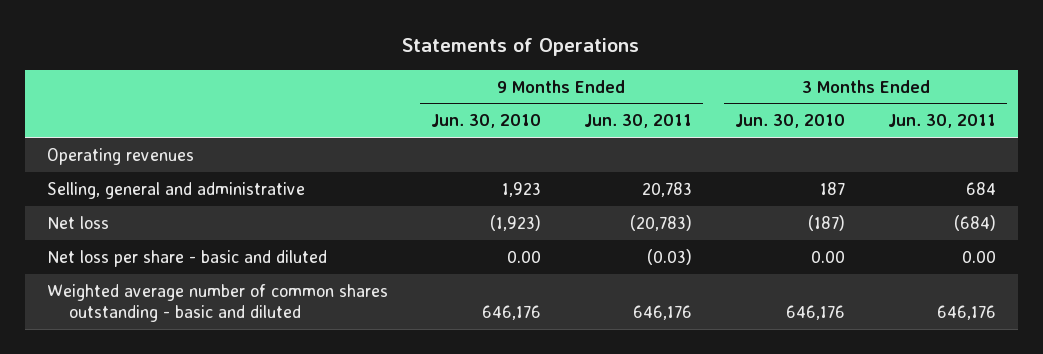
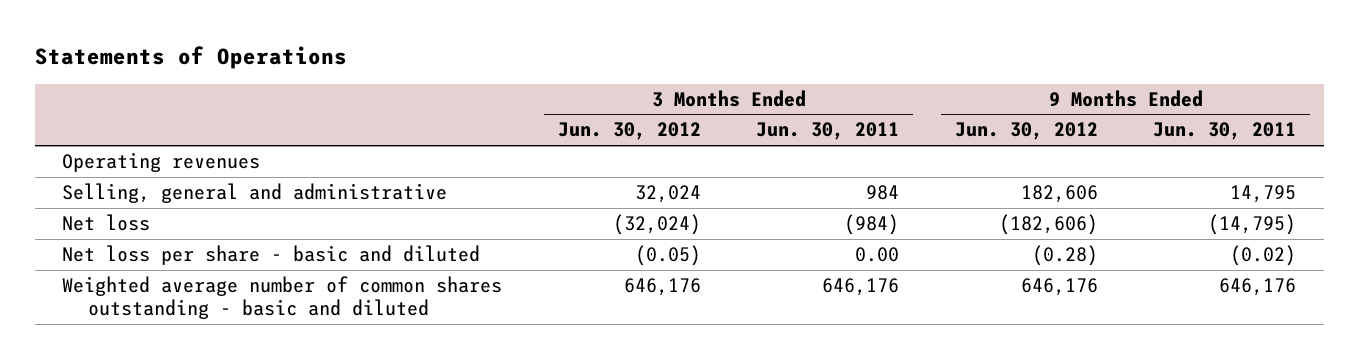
[430,114,541,129] Jun. 30, 2010 -> none
[734,114,845,129] Jun. 30, 2010 -> none
none -> [557,122,701,141] Jun. 30, 2012
none -> [954,122,1098,141] Jun. 30, 2012
[641,181,692,197] 20,783 -> [1230,185,1297,204] 14,795
[966,181,997,195] 684 -> [866,185,900,201] 984
[629,214,692,231] (20,783) -> [1208,214,1297,236] (14,795)
[954,214,997,231] (684) -> [844,214,900,236] (984)
[646,248,692,265] (0.03) -> [1230,245,1297,267] (0.02)

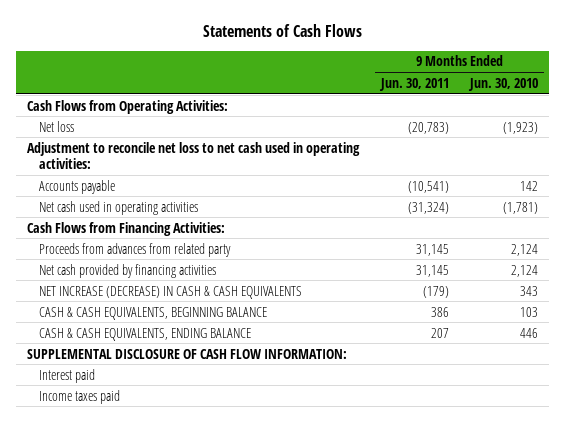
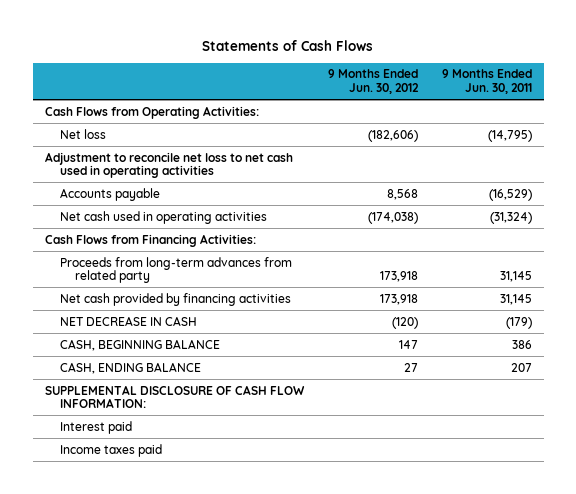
[468,77,539,91] Jun. 30, 2010 -> none
none -> [327,69,419,95] 9 Months Ended Jun. 30, 2012
[407,121,449,134] (20,783) -> [487,129,532,142] (14,795)
[26,141,360,169] Adjustment to reconcile net loss to net cash used in operating activities: -> [44,151,293,179] Adjustment to reconcile net loss to net cash used in operating activities
[407,180,449,193] (10,541) -> [488,188,532,201] (16,529)
[39,242,232,257] Proceeds from advances from related party -> [59,256,292,284] Proceeds from long-term advances from related party
[39,285,303,299] NET INCREASE (DECREASE) IN CASH & CASH EQUIVALENTS -> [59,315,197,326] NET DECREASE IN CASH
[39,306,268,320] CASH & CASH EQUIVALENTS, BEGINNING BALANCE -> [59,338,220,351] CASH, BEGINNING BALANCE
[39,327,252,341] CASH & CASH EQUIVALENTS, ENDING BALANCE -> [59,361,201,374] CASH, ENDING BALANCE

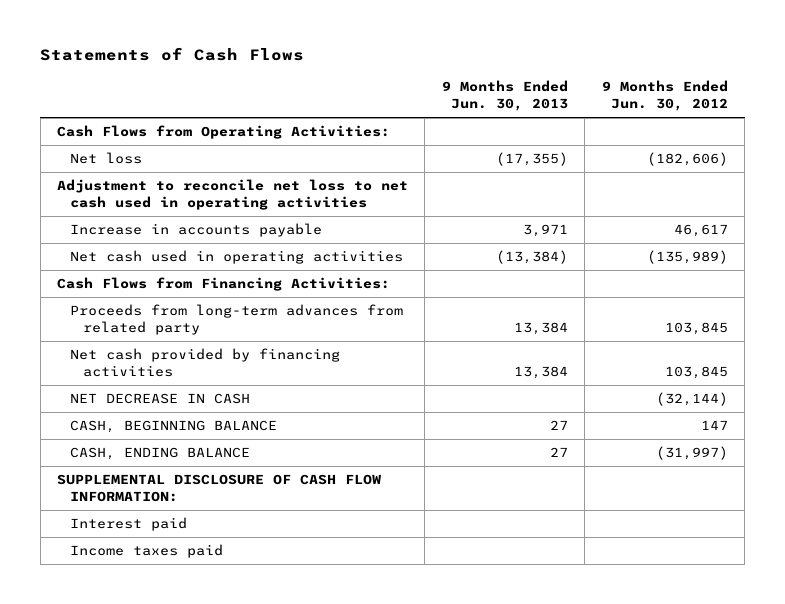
[441,69,532,95] 9 Months Ended Jun. 30, 2011 -> none
none -> [441,80,568,112] 9 Months Ended Jun. 30, 2013
[59,187,160,201] Accounts payable -> [70,222,323,237] Increase in accounts payable
[386,188,418,200] 8,568 -> [673,223,728,237] 46,617
[367,211,418,224] (174,038) -> [646,249,728,264] (135,989)
[379,271,418,283] 173,918 -> [664,321,728,335] 103,845
[379,293,418,305] 173,918 -> [664,365,728,379] 103,845
[391,316,418,329] (120) -> [655,391,728,406] (32,144)
[403,362,418,372] 27 -> [655,445,728,460] (31,997)

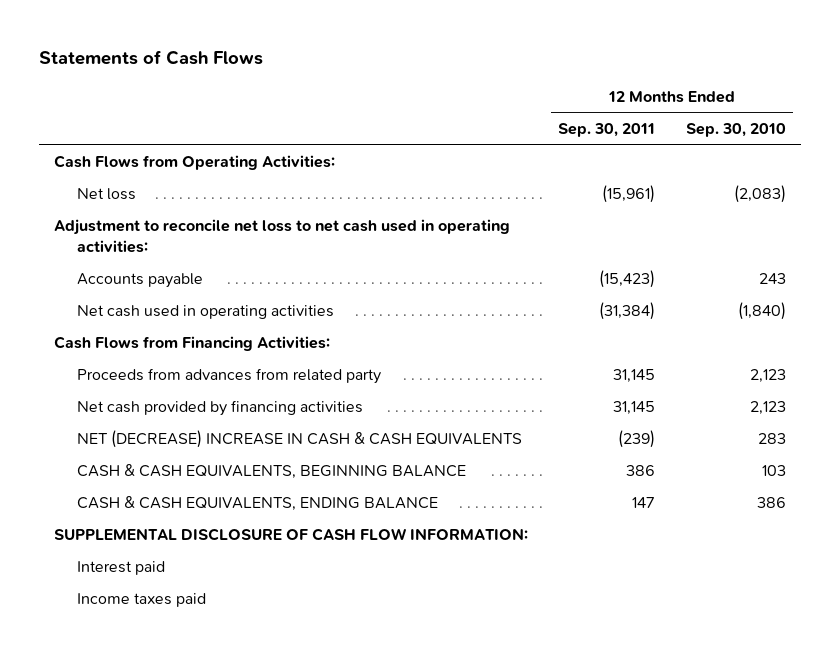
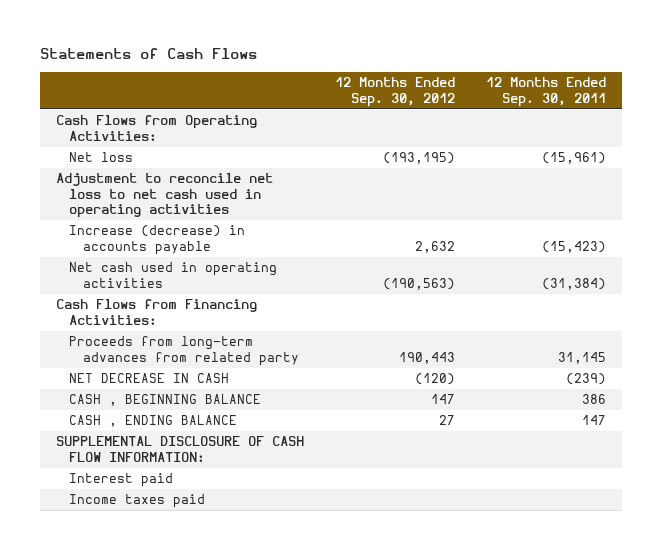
[685,122,786,137] Sep. 30, 2010 -> none
none -> [334,77,455,107] 12 Months Ended Sep. 30, 2012
[53,218,510,253] Adjustment to reconcile net loss to net cash used in operating activities: -> [55,173,273,219] Adjustment to reconcile net loss to net cash used in operating activities
[76,272,203,288] Accounts payable -> [69,225,246,255] Increase (decrease) in accounts payable
[76,399,363,416] Net cash provided by financing activities -> none
[76,367,381,384] Proceeds from advances from related party -> [69,336,300,366] Proceeds from long-term advances from related party
[76,429,522,448] NET (DECREASE) INCREASE IN CASH & CASH EQUIVALENTS -> [69,373,230,384] NET DECREASE IN CASH
[76,463,466,479] CASH & CASH EQUIVALENTS, BEGINNING BALANCE -> [69,394,262,407] CASH , BEGINNING BALANCE
[76,495,438,511] CASH & CASH EQUIVALENTS, ENDING BALANCE -> [69,415,238,428] CASH , ENDING BALANCE

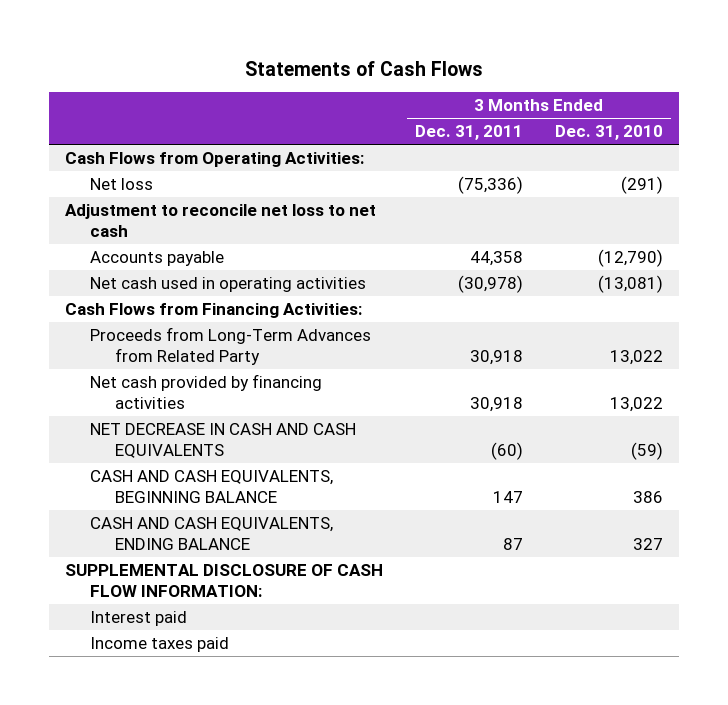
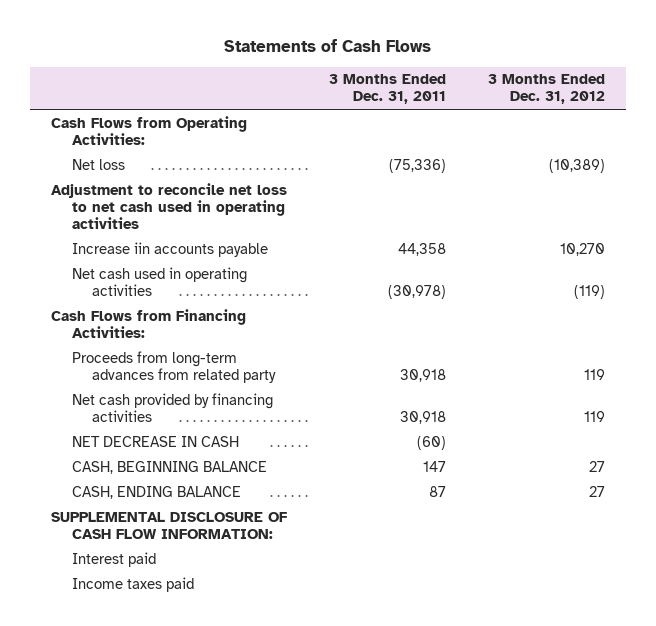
[554,125,663,141] Dec. 31, 2010 -> none
none -> [488,74,606,105] 3 Months Ended Dec. 31, 2012
[65,203,377,237] Adjustment to reconcile net loss to net cash -> [50,182,287,229] Adjustment to reconcile net loss to net cash used in operating activities
[90,250,225,266] Accounts payable -> [71,241,268,257] Increase iin accounts payable
[90,326,372,365] Proceeds from Long-Term Advances from Related Party -> [71,350,277,383] Proceeds from long-term advances from related party
[90,422,357,458] NET DECREASE IN CASH AND CASH EQUIVALENTS -> [71,435,239,447] NET DECREASE IN CASH
[90,469,334,503] CASH AND CASH EQUIVALENTS, BEGINNING BALANCE -> [71,460,267,474] CASH, BEGINNING BALANCE
[90,516,334,550] CASH AND CASH EQUIVALENTS, ENDING BALANCE -> [71,485,241,499] CASH, ENDING BALANCE

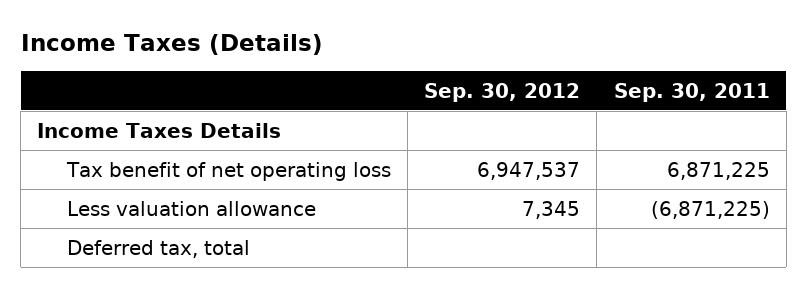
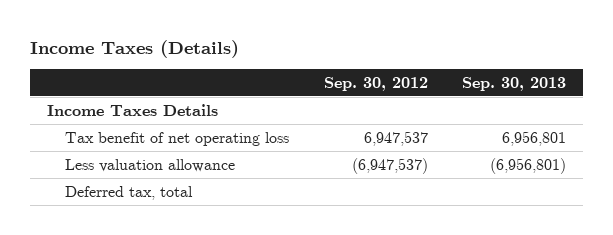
[613,82,770,102] Sep. 30, 2011 -> none
none -> [461,76,566,91] Sep. 30, 2013
[522,200,581,219] 7,345 -> [351,157,428,174] (6,947,537)

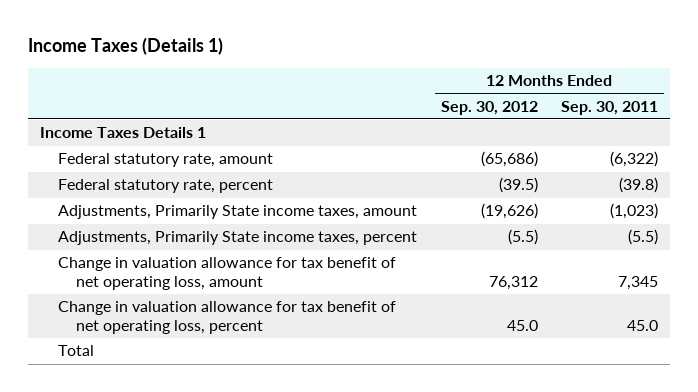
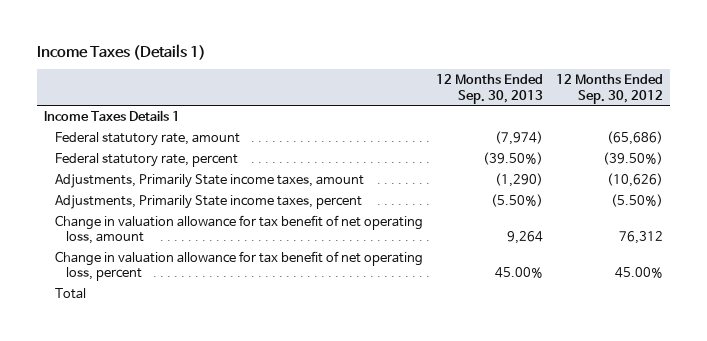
[561,100,659,115] Sep. 30, 2011 -> none
none -> [436,74,544,104] 12 Months Ended Sep. 30, 2013
[498,177,538,194] (39.5) -> [603,151,664,165] (39.50%)
[480,203,538,220] (19,626) -> [607,172,664,187] (10,626)
[507,229,538,246] (5.5) -> [611,193,664,207] (5.50%)
[506,320,538,332] 45.0 -> [615,267,664,279] 45.00%

